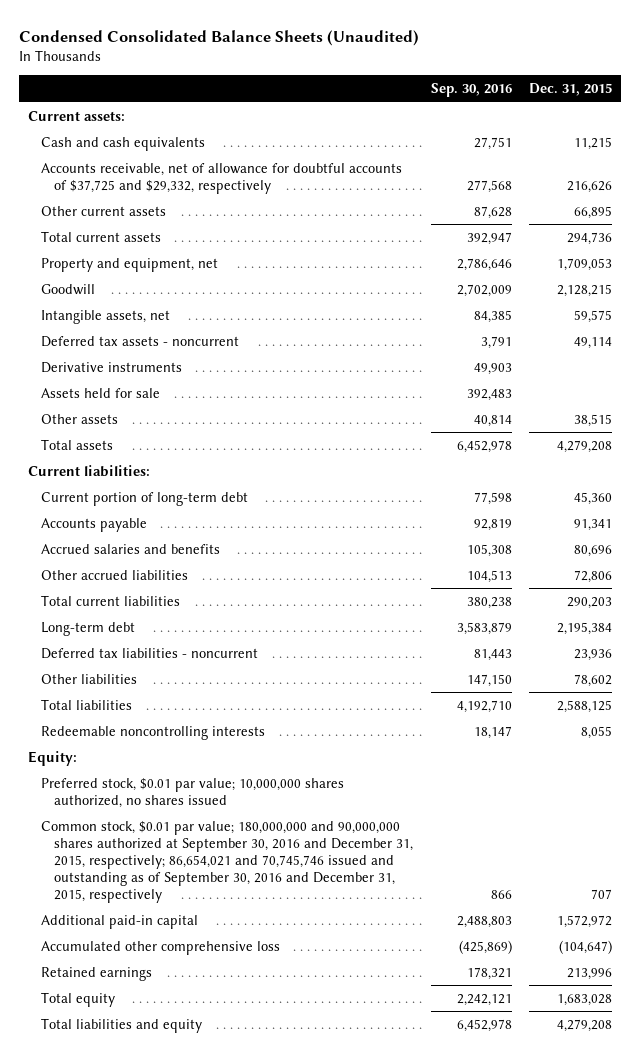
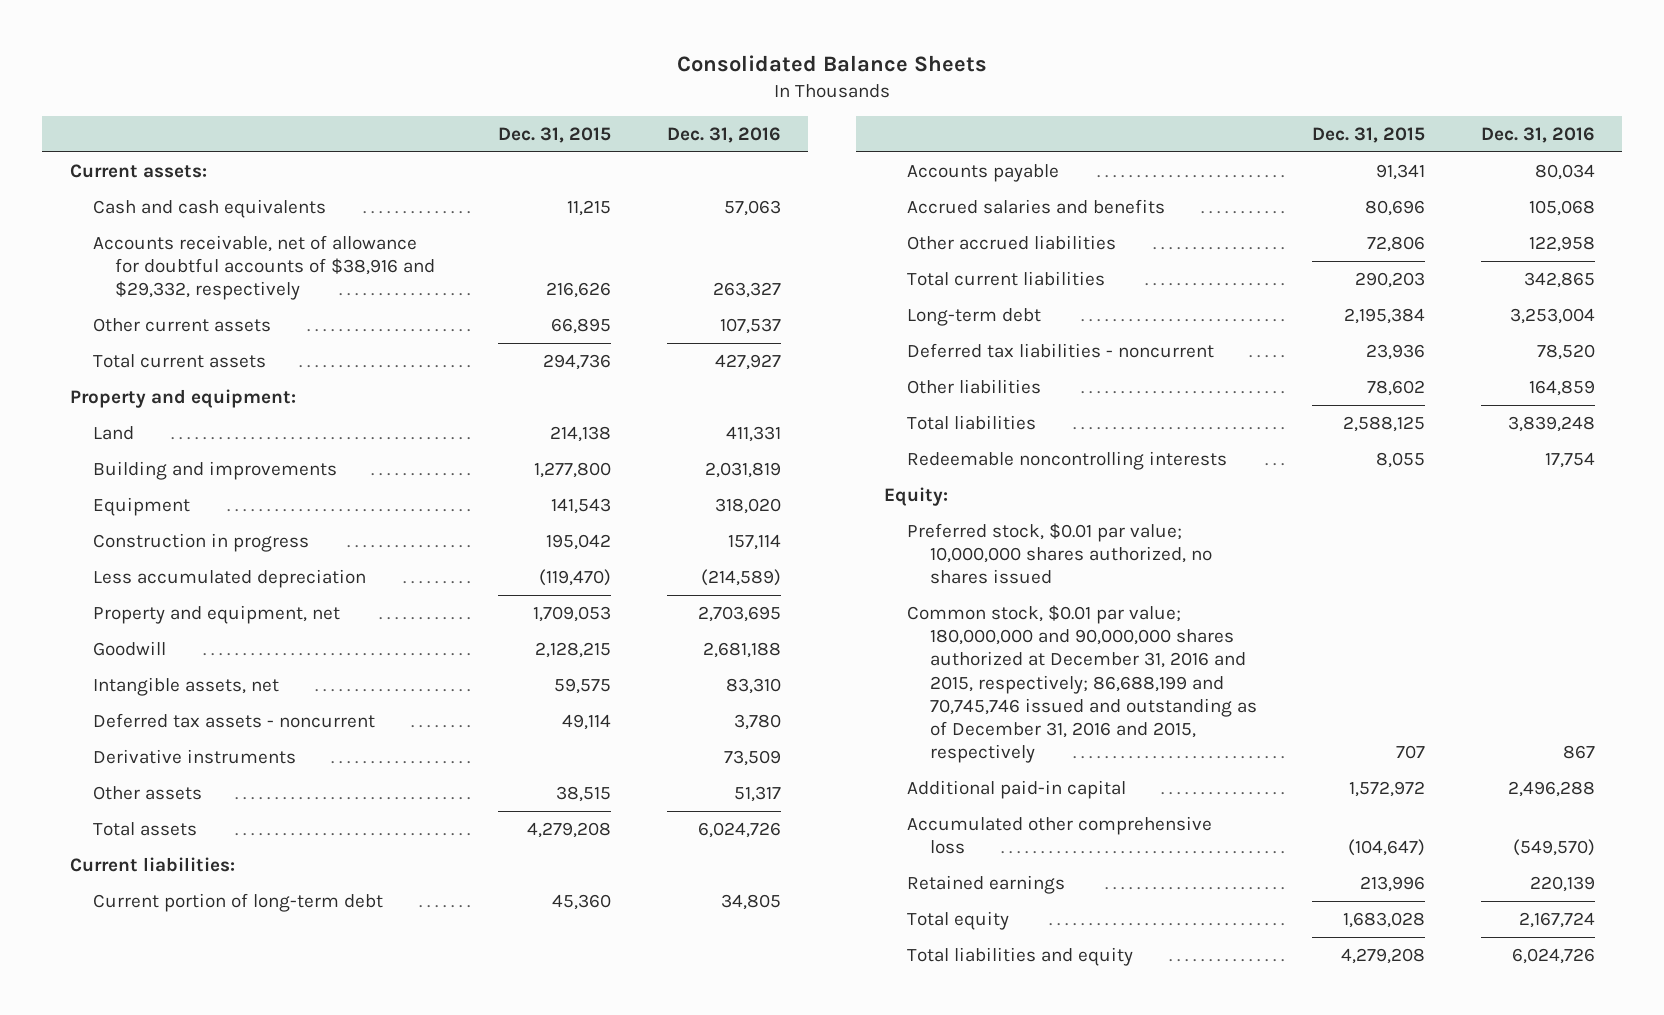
[19,29,420,46] Condensed Consolidated Balance Sheets (Unaudited) -> [677,55,988,73] Consolidated Balance Sheets
[430,83,512,98] Sep. 30, 2016 -> none
none -> [666,126,781,143] Dec. 31, 2016
[40,162,402,194] Accounts receivable, net of allowance for doubtful accounts of $37,725 and $29,332, respectively -> [92,234,436,301] Accounts receivable, net of allowance for doubtful accounts of $38,916 and $29,332, respectively
none -> [69,388,296,408] Property and equipment:
none -> [92,425,134,440] Land
none -> [92,460,337,480] Building and improvements
none -> [92,496,190,516] Equipment
none -> [92,532,309,552] Construction in progress
none -> [92,568,366,588] Less accumulated depreciation
[40,387,160,398] Assets held for sale -> none
[40,820,414,903] Common stock, $0.01 par value; 180,000,000 and 90,000,000 shares authorized at September 30, 2016 and December 31, 2015, respectively; 86,654,021 and 70,745,746 issued and outstanding as of September 30, 2016 and December 31, 2015, respectively -> [906,604,1257,764] Common stock, $0.01 par value; 180,000,000 and 90,000,000 shares authorized at December 31, 2016 and 2015, respectively; 86,688,199 and 70,745,746 issued and outstanding as of December 31, 2016 and 2015, respectively

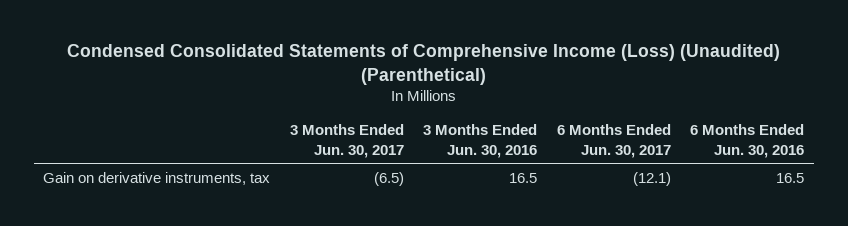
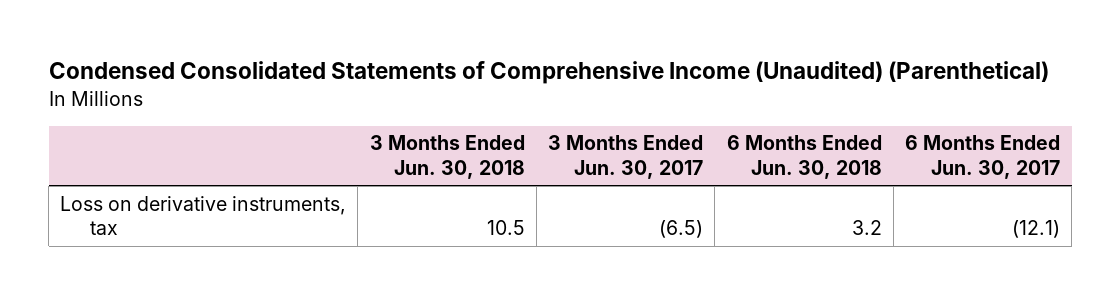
[66,44,780,85] Condensed Consolidated Statements of Comprehensive Income (Loss) (Unaudited) (Parenthetical) -> [48,61,1049,85] Condensed Consolidated Statements of Comprehensive Income (Unaudited) (Parenthetical)
[423,124,538,158] 3 Months Ended Jun. 30, 2016 -> none
[690,124,805,158] 6 Months Ended Jun. 30, 2016 -> none
none -> [369,135,525,179] 3 Months Ended Jun. 30, 2018
none -> [726,135,882,179] 6 Months Ended Jun. 30, 2018
[43,172,271,186] Gain on derivative instruments, tax -> [60,195,347,236] Loss on derivative instruments, tax

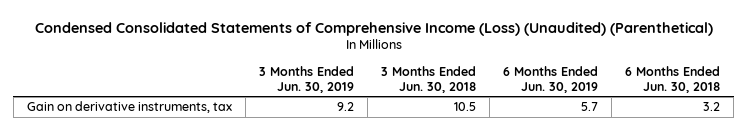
[48,61,1049,85] Condensed Consolidated Statements of Comprehensive Income (Unaudited) (Parenthetical) -> [34,21,713,36] Condensed Consolidated Statements of Comprehensive Income (Loss) (Unaudited) (Parenthetical)
[548,135,704,179] 3 Months Ended Jun. 30, 2017 -> none
[905,135,1061,179] 6 Months Ended Jun. 30, 2017 -> none
none -> [258,66,354,93] 3 Months Ended Jun. 30, 2019
none -> [503,66,599,93] 6 Months Ended Jun. 30, 2019
[60,195,347,236] Loss on derivative instruments, tax -> [26,101,232,114] Gain on derivative instruments, tax

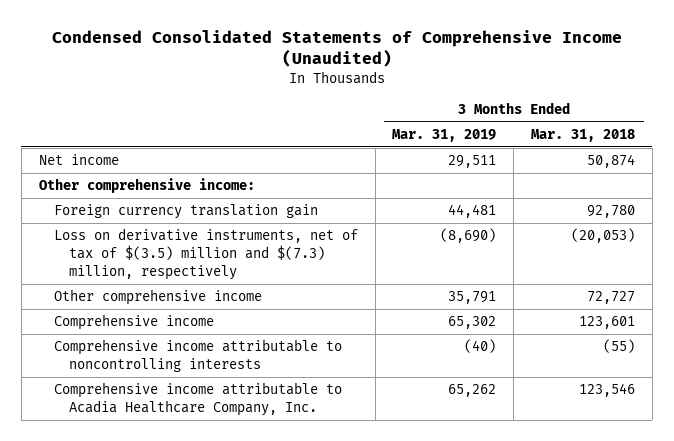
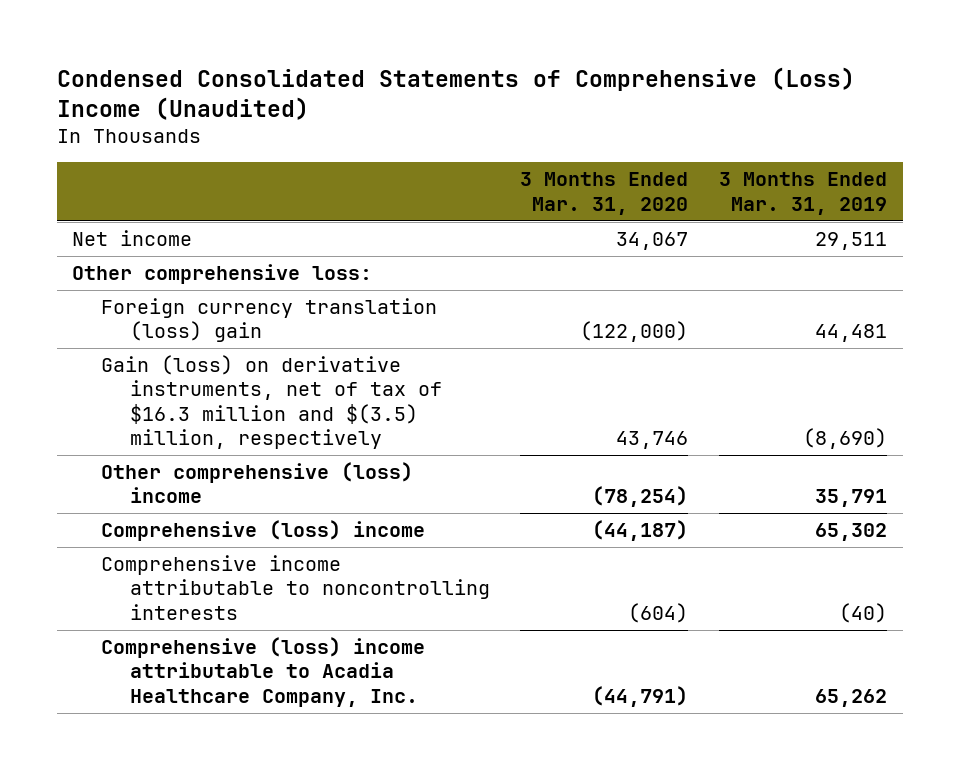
[51,29,622,68] Condensed Consolidated Statements of Comprehensive Income (Unaudited) -> [56,66,855,120] Condensed Consolidated Statements of Comprehensive (Loss) Income (Unaudited)
[530,129,635,143] Mar. 31, 2018 -> none
none -> [520,172,689,215] 3 Months Ended Mar. 31, 2020
[38,178,255,194] Other comprehensive income: -> [72,264,373,285] Other comprehensive loss:
[53,204,318,220] Foreign currency translation gain -> [100,298,437,343] Foreign currency translation (loss) gain
[53,228,358,280] Loss on derivative instruments, net of tax of $(3.5) million and $(7.3) million, respectively -> [100,355,442,450] Gain (loss) on derivative instruments, net of tax of $16.3 million and $(3.5) million, respectively
[53,289,262,306] Other comprehensive income -> [100,462,413,504] Other comprehensive (loss) income
[53,314,214,331] Comprehensive income -> [100,520,425,542] Comprehensive (loss) income
[53,382,342,417] Comprehensive income attributable to Acadia Healthcare Company, Inc. -> [100,637,425,707] Comprehensive (loss) income attributable to Acadia Healthcare Company, Inc.

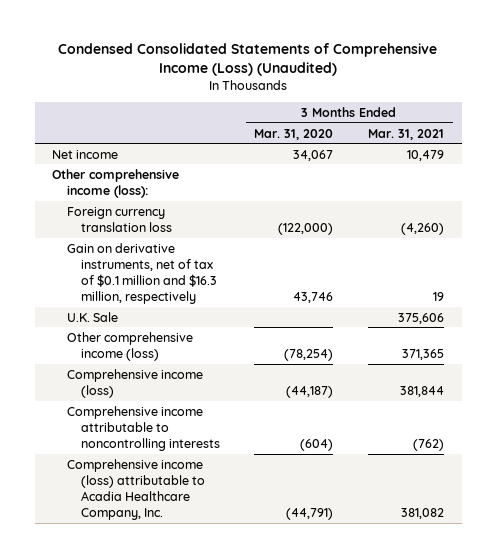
[56,66,855,120] Condensed Consolidated Statements of Comprehensive (Loss) Income (Unaudited) -> [58,43,438,77] Condensed Consolidated Statements of Comprehensive Income (Loss) (Unaudited)
[719,172,888,215] 3 Months Ended Mar. 31, 2019 -> none
none -> [368,128,445,140] Mar. 31, 2021
[72,264,373,285] Other comprehensive loss: -> [52,168,180,198] Other comprehensive income (loss):
[100,298,437,343] Foreign currency translation (loss) gain -> [66,206,172,232] Foreign currency translation loss
[100,355,442,450] Gain (loss) on derivative instruments, net of tax of $16.3 million and $(3.5) million, respectively -> [66,242,217,304] Gain on derivative instruments, net of tax of $0.1 million and $16.3 million, respectively
none -> [66,311,118,322] U.K. Sale
[100,462,413,504] Other comprehensive (loss) income -> [66,331,193,361] Other comprehensive income (loss)
[100,520,425,542] Comprehensive (loss) income -> [66,368,203,398] Comprehensive income (loss)
[100,637,425,707] Comprehensive (loss) income attributable to Acadia Healthcare Company, Inc. -> [66,458,205,520] Comprehensive income (loss) attributable to Acadia Healthcare Company, Inc.

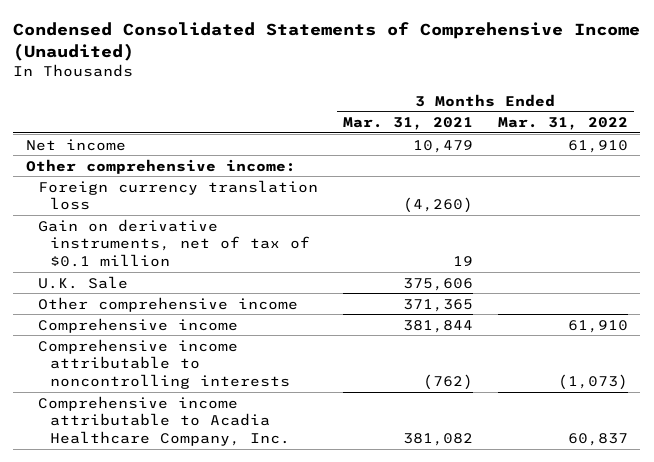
[58,43,438,77] Condensed Consolidated Statements of Comprehensive Income (Loss) (Unaudited) -> [13,22,641,62] Condensed Consolidated Statements of Comprehensive Income (Unaudited)
[254,128,334,140] Mar. 31, 2020 -> none
none -> [497,117,628,131] Mar. 31, 2022
[52,168,180,198] Other comprehensive income (loss): -> [25,158,296,174] Other comprehensive income:
[66,242,217,304] Gain on derivative instruments, net of tax of $0.1 million and $16.3 million, respectively -> [37,218,310,267] Gain on derivative instruments, net of tax of $0.1 million
[66,331,193,361] Other comprehensive income (loss) -> [37,296,298,312] Other comprehensive income
[66,368,203,398] Comprehensive income (loss) -> [37,317,238,333] Comprehensive income
[66,458,205,520] Comprehensive income (loss) attributable to Acadia Healthcare Company, Inc. -> [37,395,290,446] Comprehensive income attributable to Acadia Healthcare Company, Inc.

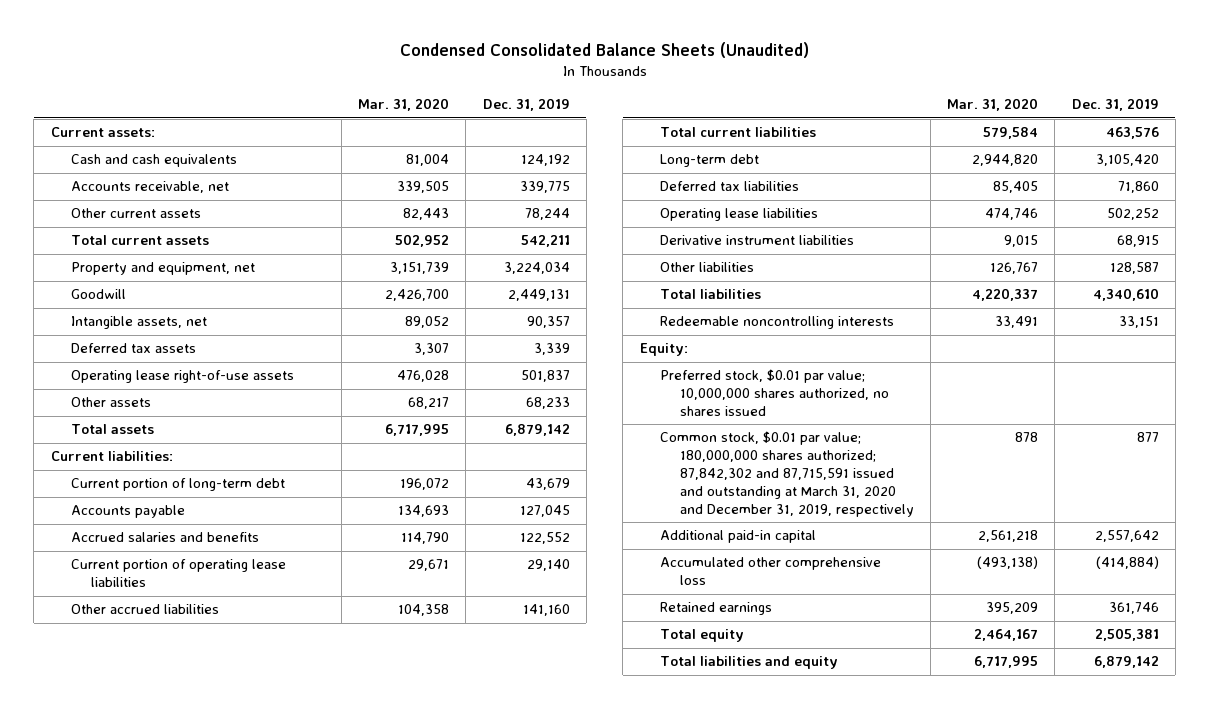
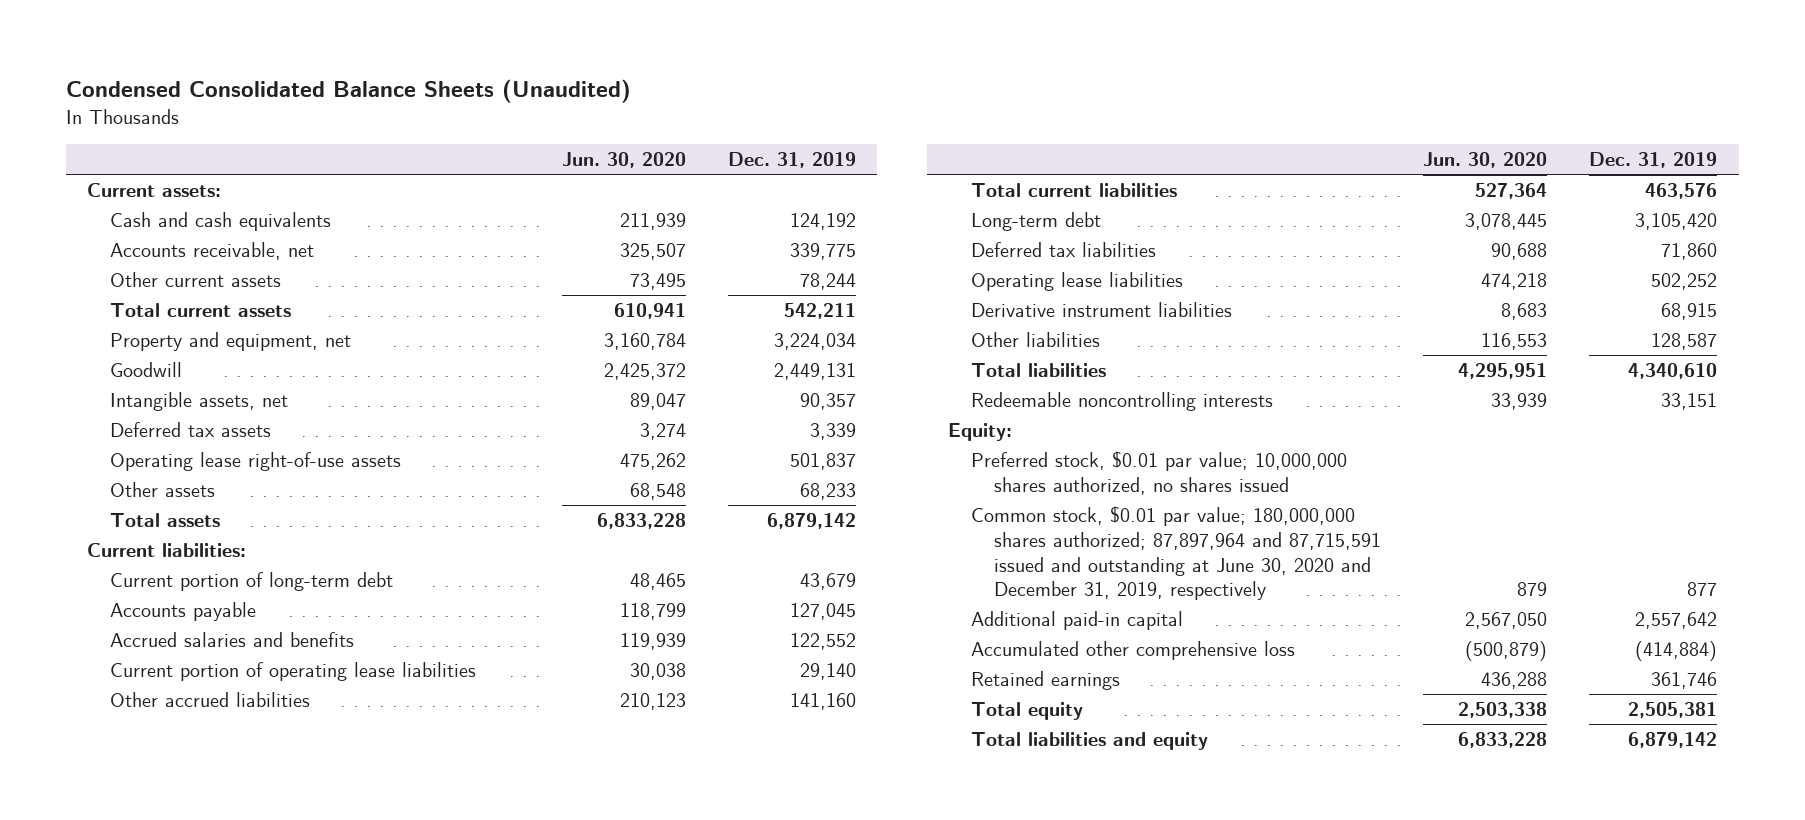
[358,98,450,112] Mar. 31, 2020 -> none
none -> [561,152,686,169] Jun. 30, 2020
[659,431,914,517] Common stock, $0.01 par value; 180,000,000 shares authorized; 87,842,302 and 87,715,591 issued and outstanding at March 31, 2020 and December 31, 2019, respectively -> [971,506,1381,601] Common stock, $0.01 par value; 180,000,000 shares authorized; 87,897,964 and 87,715,591 issued and outstanding at June 30, 2020 and December 31, 2019, respectively

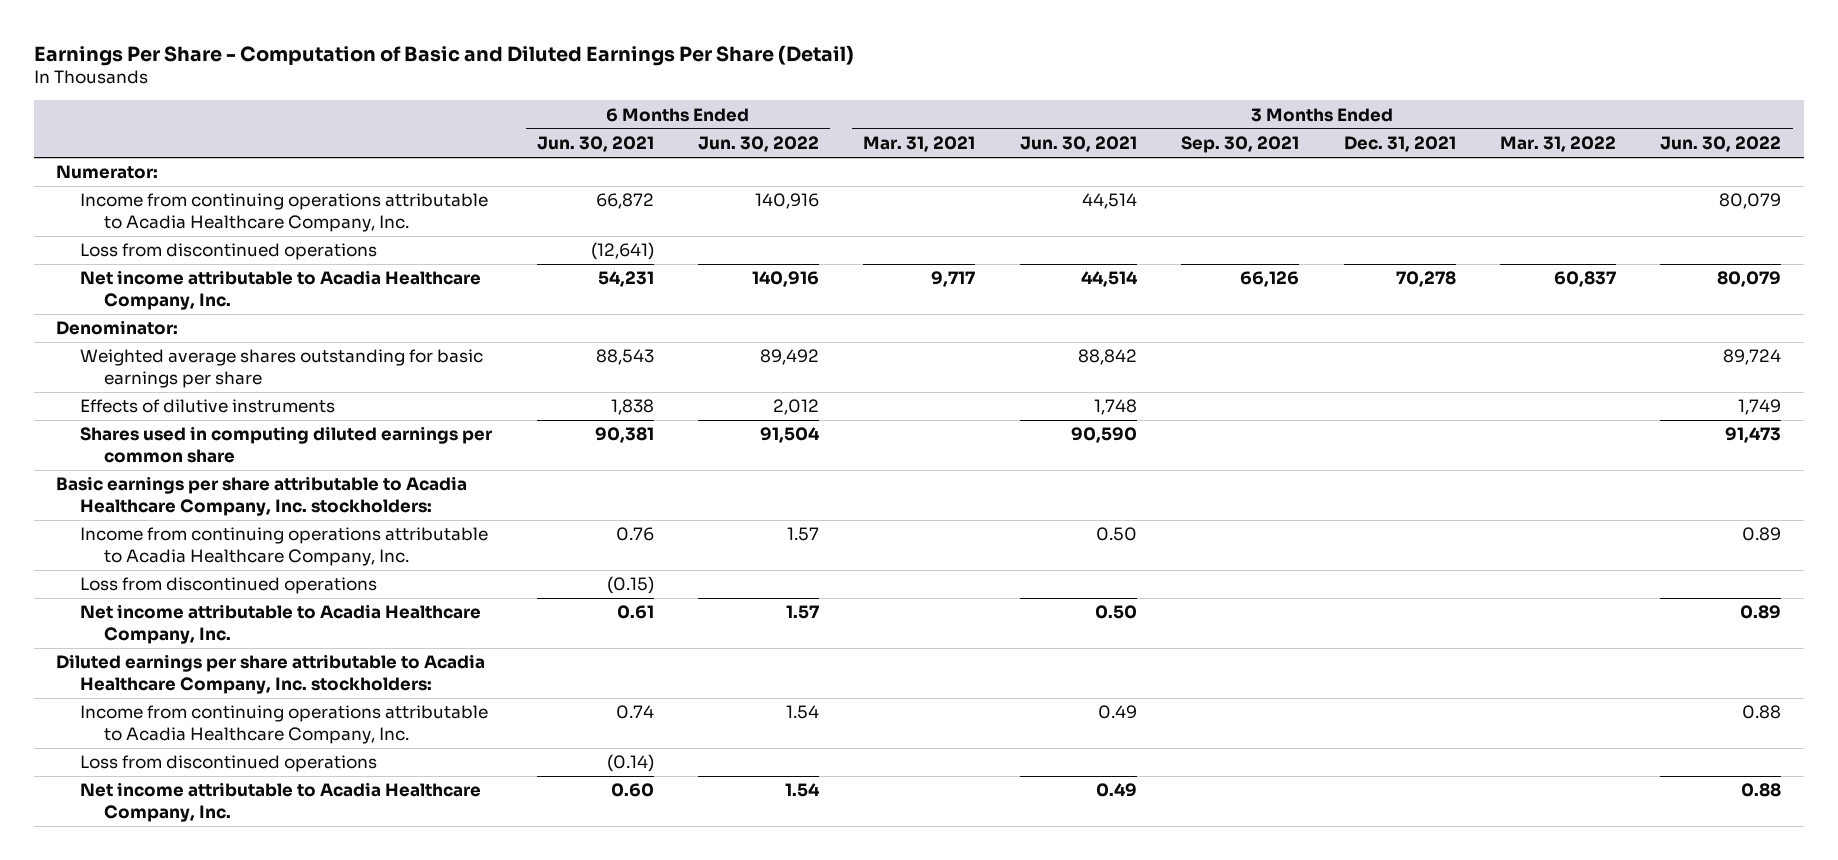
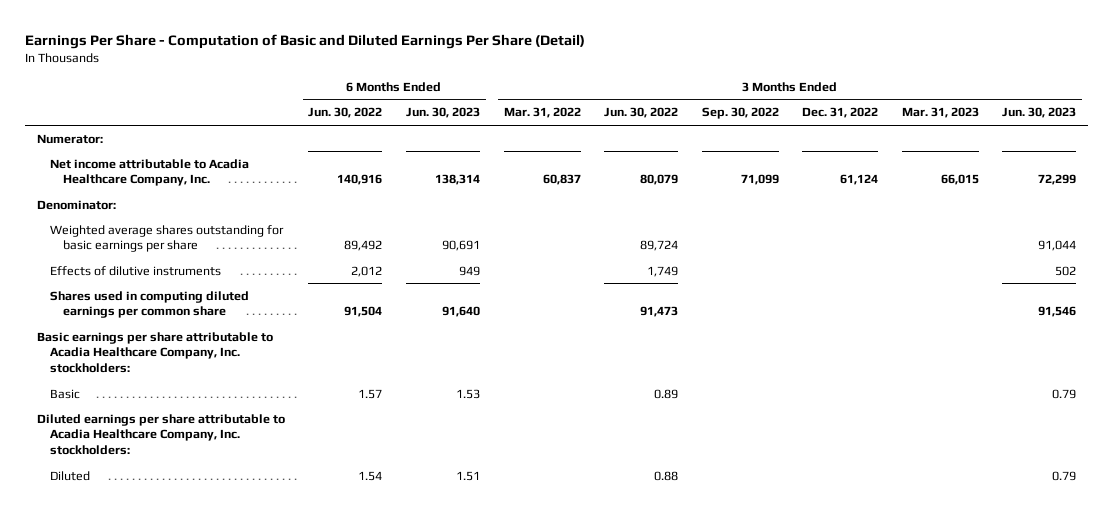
[536,136,654,153] Jun. 30, 2021 -> none
[863,136,976,153] Mar. 31, 2021 -> none
[1019,136,1137,153] Jun. 30, 2021 -> none
[1181,136,1300,154] Sep. 30, 2021 -> none
[1343,136,1456,153] Dec. 31, 2021 -> none
none -> [405,107,480,119] Jun. 30, 2023
none -> [701,107,779,120] Sep. 30, 2022
none -> [802,107,879,119] Dec. 31, 2022
none -> [901,107,979,119] Mar. 31, 2023
none -> [1002,107,1077,119] Jun. 30, 2023
[80,193,489,233] Income from continuing operations attributable to Acadia Healthcare Company, Inc. -> none
[80,243,378,261] Loss from discontinued operations -> none
[80,527,489,567] Income from continuing operations attributable to Acadia Healthcare Company, Inc. -> none
[80,577,378,595] Loss from discontinued operations -> none
[80,604,482,645] Net income attributable to Acadia Healthcare Company, Inc. -> [49,388,80,399] Basic
[80,705,489,745] Income from continuing operations attributable to Acadia Healthcare Company, Inc. -> none
[80,755,378,773] Loss from discontinued operations -> none
[80,782,482,823] Net income attributable to Acadia Healthcare Company, Inc. -> [49,470,90,481] Diluted

